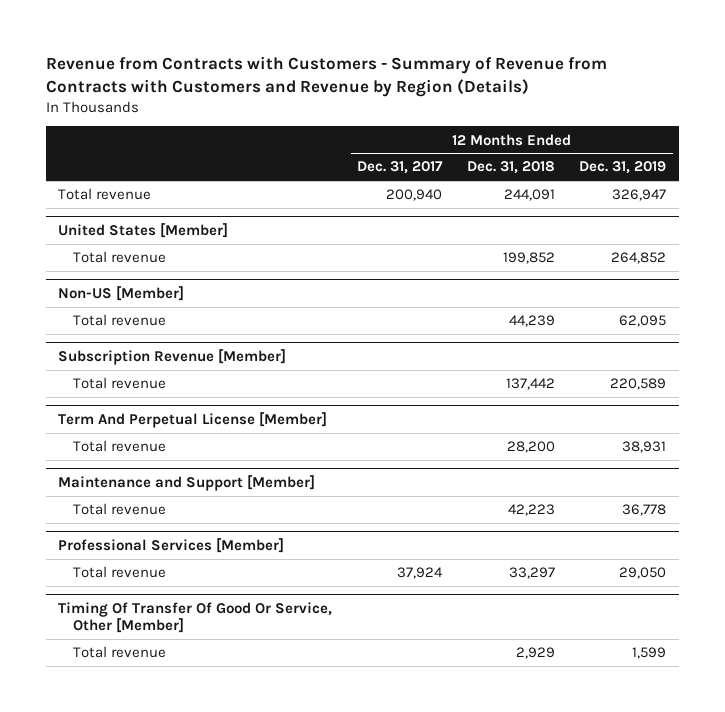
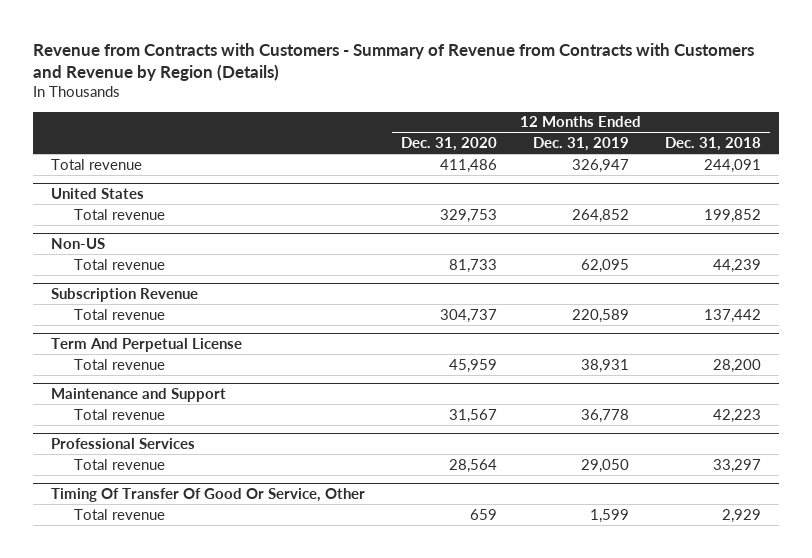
[356,161,443,175] Dec. 31, 2017 -> none
none -> [401,137,498,152] Dec. 31, 2020
[58,222,229,238] United States [Member] -> [51,187,145,199] United States
[58,285,185,301] Non-US [Member] -> [51,237,106,249] Non-US
[58,348,287,365] Subscription Revenue [Member] -> [51,287,199,302] Subscription Revenue
[58,411,328,428] Term And Perpetual License [Member] -> [51,337,243,352] Term And Perpetual License
[58,474,316,491] Maintenance and Support [Member] -> [51,387,227,402] Maintenance and Support
[58,537,285,553] Professional Services [Member] -> [51,437,196,449] Professional Services
[58,601,333,634] Timing Of Transfer Of Good Or Service, Other [Member] -> [51,487,366,502] Timing Of Transfer Of Good Or Service, Other

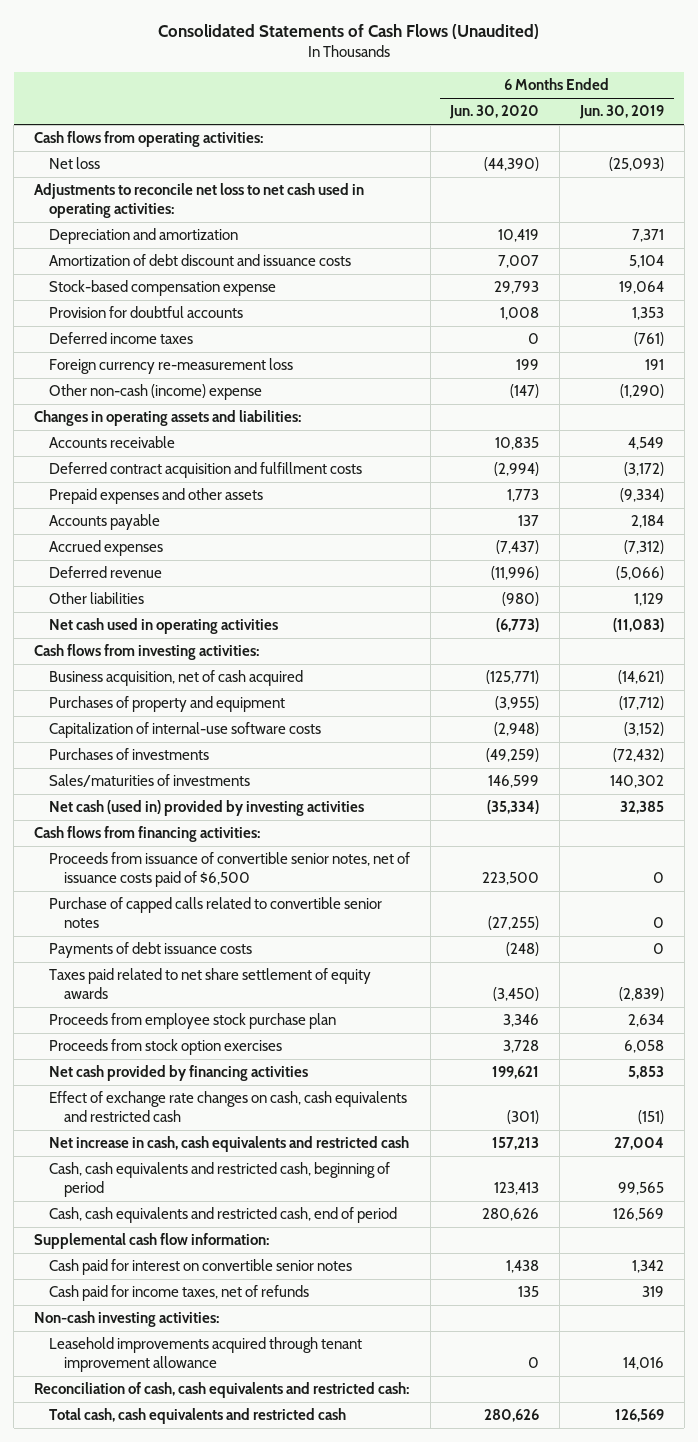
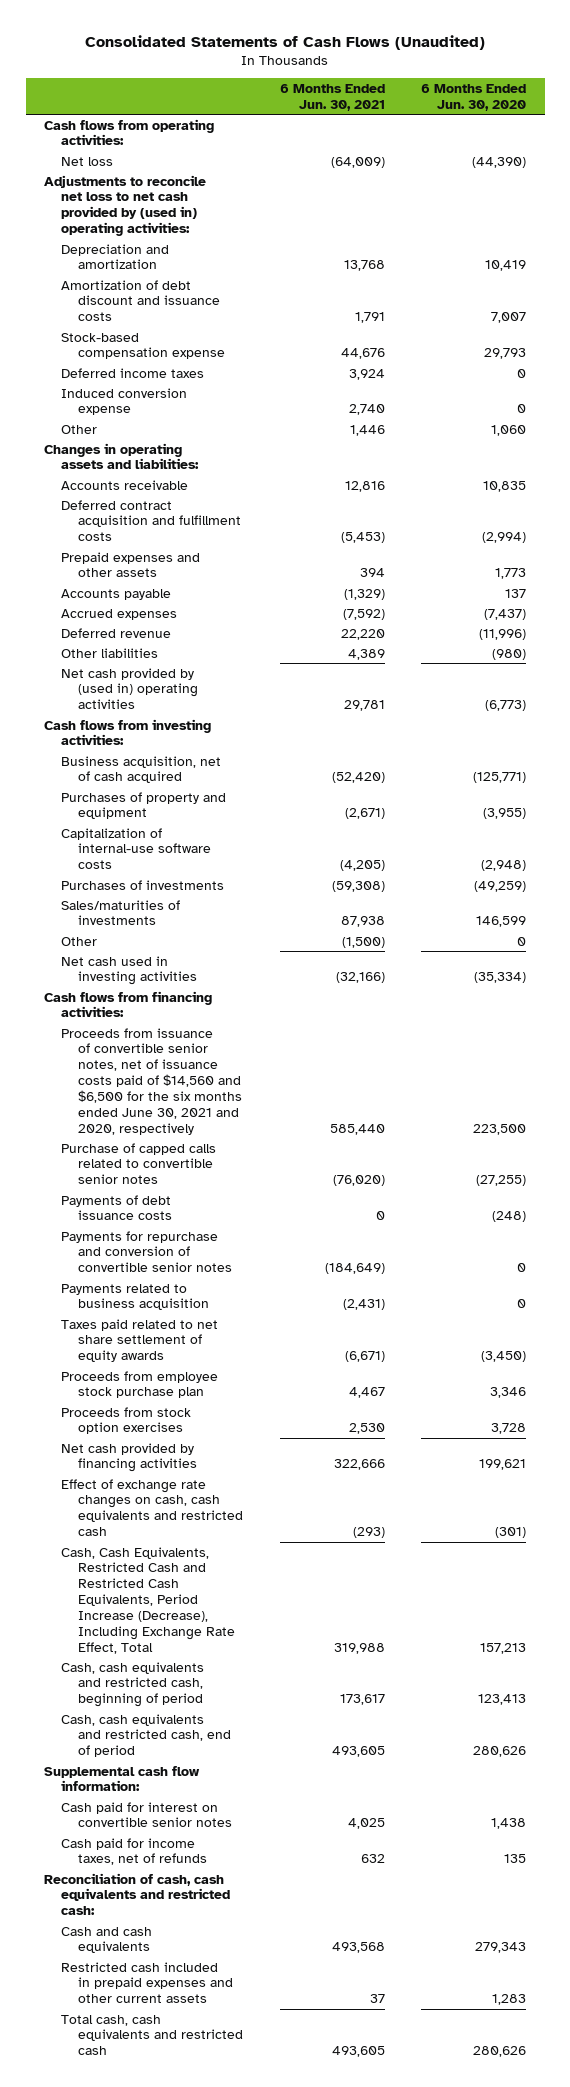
[578,105,664,120] Jun. 30, 2019 -> none
none -> [279,84,385,111] 6 Months Ended Jun. 30, 2021
[34,183,365,219] Adjustments to reconcile net loss to net cash used in operating activities: -> [43,174,206,237] Adjustments to reconcile net loss to net cash provided by (used in) operating activities:
[48,306,243,319] Provision for doubtful accounts -> none
[48,358,293,375] Foreign currency re-measurement loss -> none
none -> [60,387,187,416] Induced conversion expense
[48,384,262,401] Other non-cash (income) expense -> [60,424,97,434] Other
[510,384,540,399] (147) -> [491,424,527,436] 1,060
[48,618,278,635] Net cash used in operating activities -> [60,667,199,710] Net cash provided by (used in) operating activities
none -> [60,936,97,946] Other
[48,800,364,817] Net cash (used in) provided by investing activities -> [60,955,198,986] Net cash used in investing activities
[48,852,410,888] Proceeds from issuance of convertible senior notes, net of issuance costs paid of $6,500 -> [60,1027,243,1135] Proceeds from issuance of convertible senior notes, net of issuance costs paid of $14,560 and $6,500 for the six months ended June 30, 2021 and 2020, respectively
none -> [60,1230,233,1273] Payments for repurchase and conversion of convertible senior notes
none -> [60,1283,210,1311] Payments related to business acquisition
[48,1136,409,1153] Net increase in cash, cash equivalents and restricted cash -> [60,1546,236,1654] Cash, Cash Equivalents, Restricted Cash and Restricted Cash Equivalents, Period Increase (Decrease), Including Exchange Rate Effect, Total
[34,1311,220,1328] Non-cash investing activities: -> none
[48,1337,362,1373] Leasehold improvements acquired through tenant improvement allowance -> none
none -> [60,1926,152,1954] Cash and cash equivalents
none -> [60,1961,234,2004] Restricted cash included in prepaid expenses and other current assets

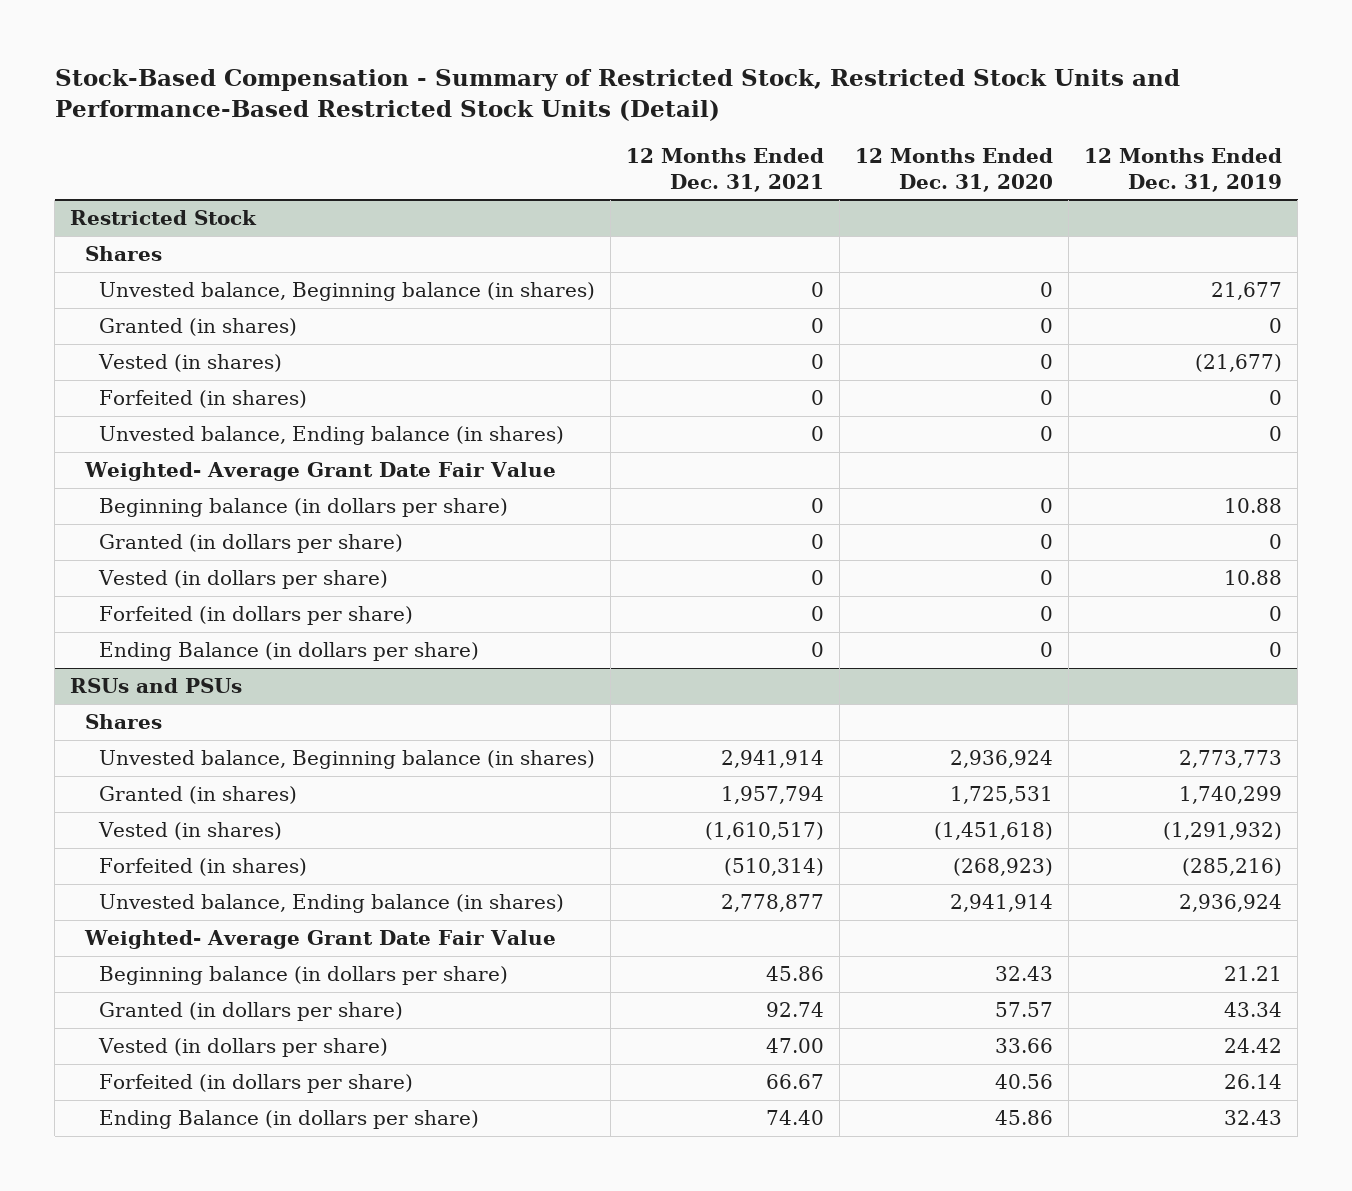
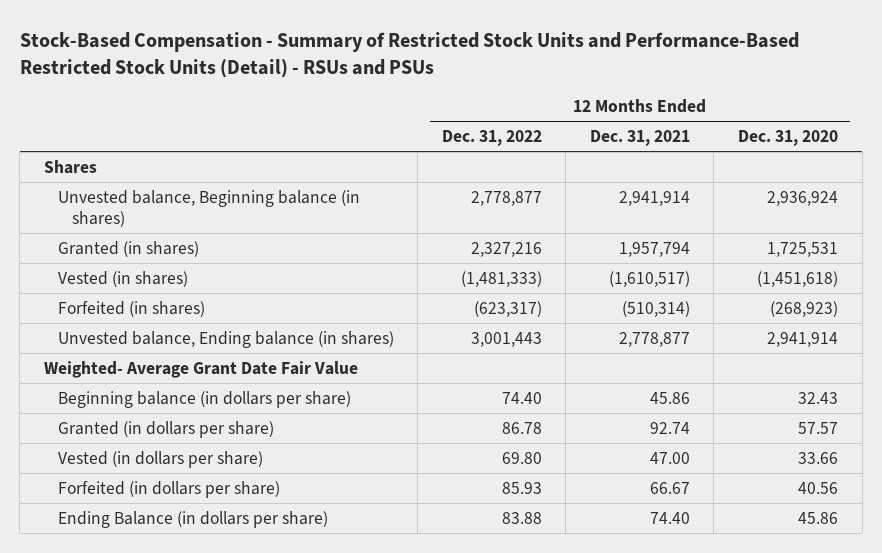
[54,68,1180,121] Stock-Based Compensation - Summary of Restricted Stock, Restricted Stock Units and Performance-Based Restricted Stock Units (Detail) -> [19,31,799,78] Stock-Based Compensation - Summary of Restricted Stock Units and Performance-Based Restricted Stock Units (Detail) - RSUs and PSUs
[1084,147,1283,192] 12 Months Ended Dec. 31, 2019 -> none
none -> [441,129,542,146] Dec. 31, 2022
[70,210,258,226] Restricted Stock -> none
[99,282,596,302] Unvested balance, Beginning balance (in shares) -> none
[99,318,298,337] Granted (in shares) -> none
[98,354,283,373] Vested (in shares) -> none
[99,390,308,409] Forfeited (in shares) -> none
[99,426,565,446] Unvested balance, Ending balance (in shares) -> none
[83,462,556,482] Weighted- Average Grant Date Fair Value -> none
[99,498,509,518] Beginning balance (in dollars per share) -> none
[99,534,404,554] Granted (in dollars per share) -> none
[98,570,389,590] Vested (in dollars per share) -> none
[99,606,414,626] Forfeited (in dollars per share) -> none
[99,642,480,662] Ending Balance (in dollars per share) -> none
[70,678,243,694] RSUs and PSUs -> none
[84,714,162,730] Shares -> none

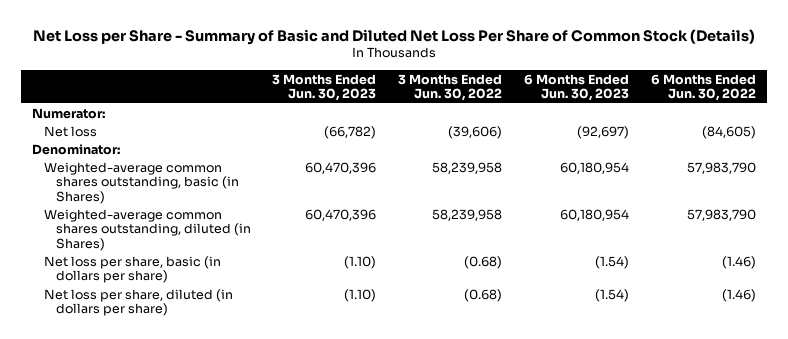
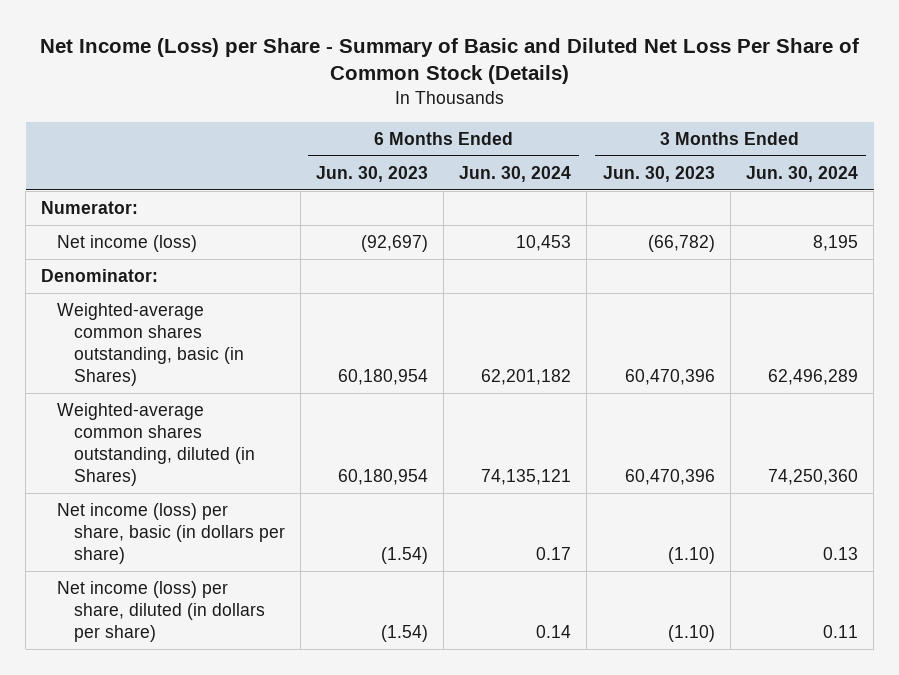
[33,28,756,45] Net Loss per Share - Summary of Basic and Diluted Net Loss Per Share of Common Stock (Details) -> [39,37,859,85] Net Income (Loss) per Share - Summary of Basic and Diluted Net Loss Per Share of Common Stock (Details)
[398,73,503,102] 3 Months Ended Jun. 30, 2022 -> none
[651,73,757,102] 6 Months Ended Jun. 30, 2022 -> none
none -> [459,165,572,182] Jun. 30, 2024
none -> [746,165,859,182] Jun. 30, 2024
[43,125,97,137] Net loss -> [57,235,198,253] Net income (loss)
[43,255,221,284] Net loss per share, basic (in dollars per share) -> [57,503,285,565] Net income (loss) per share, basic (in dollars per share)
[43,288,233,317] Net loss per share, diluted (in dollars per share) -> [57,581,265,643] Net income (loss) per share, diluted (in dollars per share)

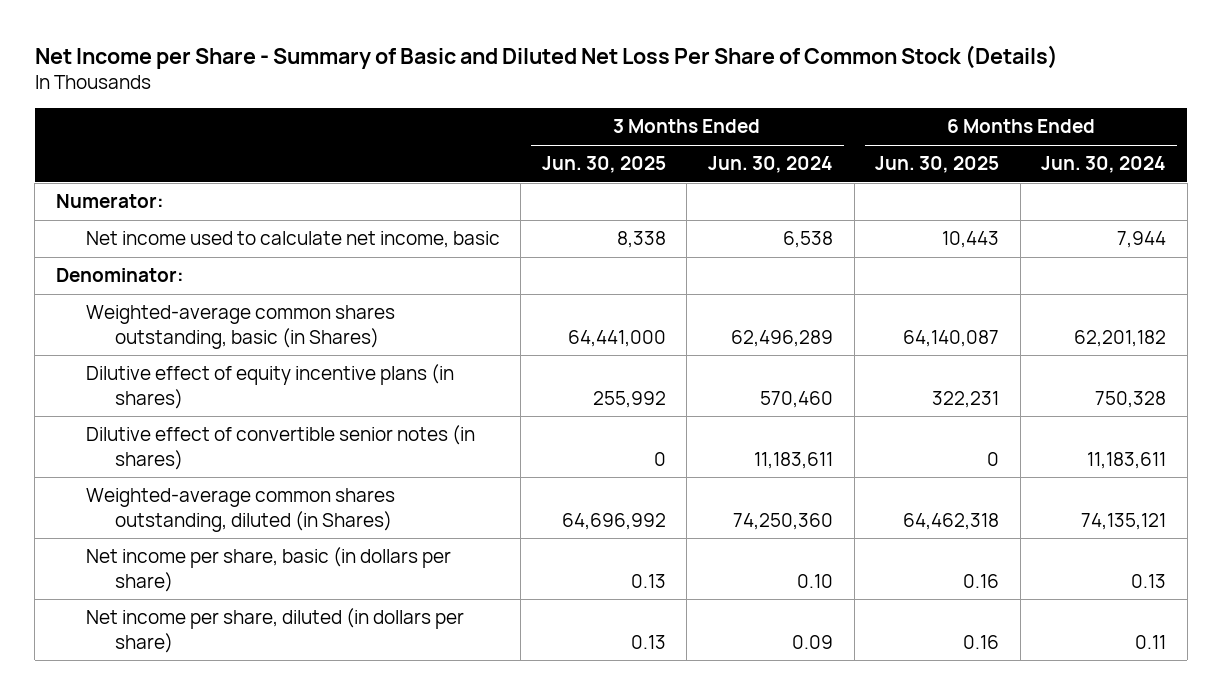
[39,37,859,85] Net Income (Loss) per Share - Summary of Basic and Diluted Net Loss Per Share of Common Stock (Details) -> [34,44,1058,69] Net Income per Share - Summary of Basic and Diluted Net Loss Per Share of Common Stock (Details)
[315,165,428,182] Jun. 30, 2023 -> none
[602,165,715,182] Jun. 30, 2023 -> none
none -> [541,156,666,174] Jun. 30, 2025
none -> [875,156,1000,174] Jun. 30, 2025
[57,235,198,253] Net income (loss) -> [85,231,500,249] Net income used to calculate net income, basic
[516,235,572,252] 10,453 -> [1117,231,1167,249] 7,944
[813,235,859,252] 8,195 -> [782,231,833,249] 6,538
none -> [85,364,454,409] Dilutive effect of equity incentive plans (in shares)
none -> [85,425,475,470] Dilutive effect of convertible senior notes (in shares)
[57,503,285,565] Net income (loss) per share, basic (in dollars per share) -> [85,547,451,592] Net income per share, basic (in dollars per share)
[536,547,572,561] 0.17 -> [1131,573,1167,588] 0.13
[823,547,859,561] 0.13 -> [796,573,833,588] 0.10
[57,581,265,643] Net income (loss) per share, diluted (in dollars per share) -> [85,608,464,653] Net income per share, diluted (in dollars per share)
[536,625,572,639] 0.14 -> [1135,634,1167,649] 0.11
[823,625,859,639] 0.11 -> [791,634,833,649] 0.09

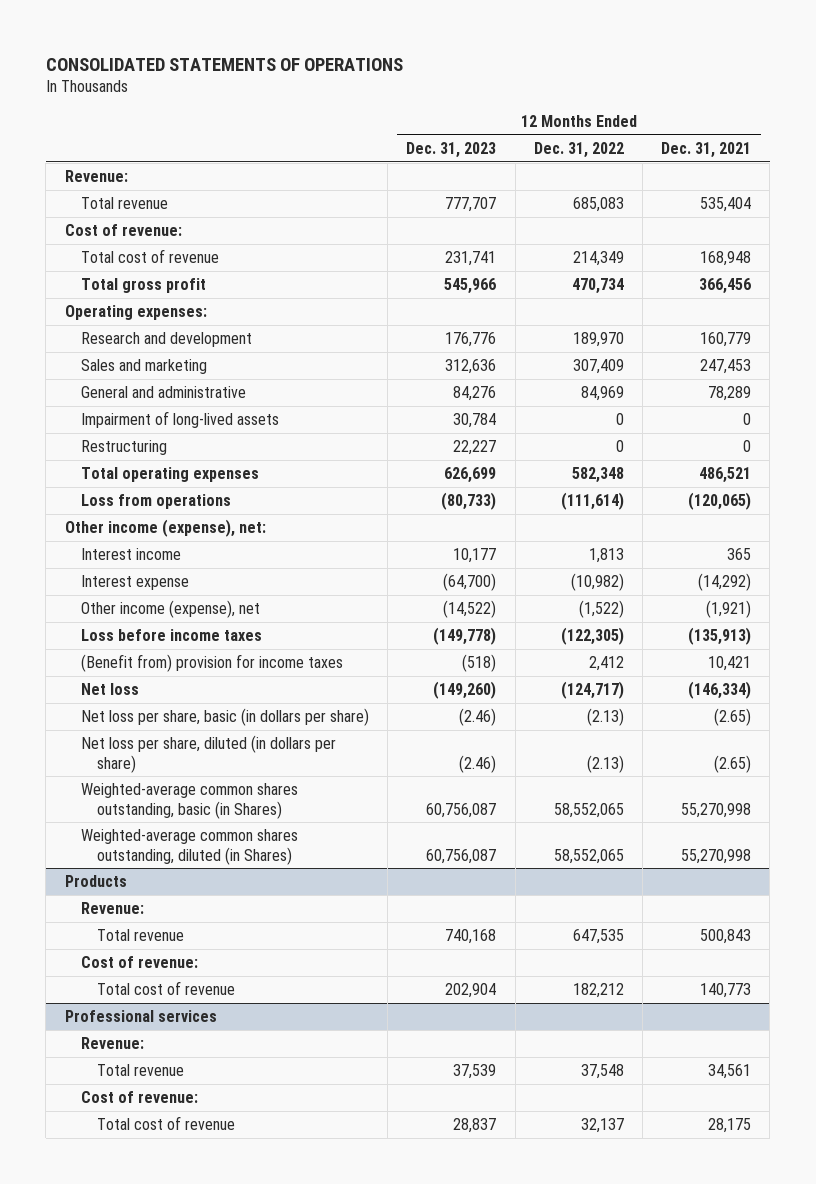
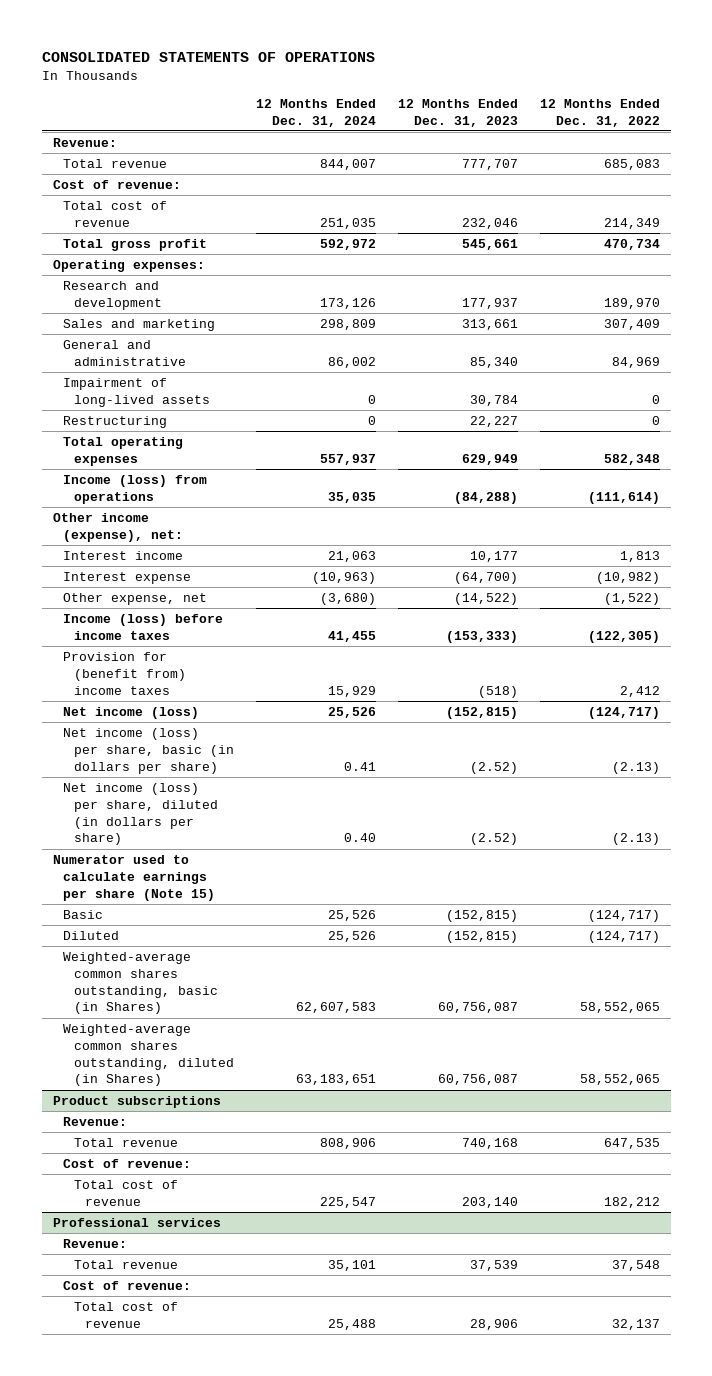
[661,141,752,158] Dec. 31, 2021 -> none
none -> [255,98,376,127] 12 Months Ended Dec. 31, 2024
[445,251,497,267] 231,741 -> [461,217,518,229] 232,046
[444,278,497,295] 545,966 -> [461,238,518,250] 545,661
[445,332,497,348] 176,776 -> [461,297,518,309] 177,937
[445,359,497,375] 312,636 -> [461,318,518,330] 313,661
[453,386,497,402] 84,276 -> [469,356,518,368] 85,340
[444,467,497,484] 626,699 -> [461,453,518,465] 629,949
[80,494,231,510] Loss from operations -> [63,474,208,504] Income (loss) from operations
[441,492,497,511] (80,733) -> [453,491,518,504] (84,288)
[80,600,260,619] Other income (expense), net -> [63,592,208,605] Other expense, net
[80,629,262,642] Loss before income taxes -> [63,613,224,640] Income (loss) before income taxes
[433,627,497,646] (149,778) -> [445,630,518,643] (153,333)
[80,654,343,673] (Benefit from) provision for income taxes -> [63,651,187,695] Provision for (benefit from) income taxes
[80,683,139,696] Net loss -> [63,706,200,719] Net income (loss)
[433,681,497,700] (149,260) -> [445,706,518,719] (152,815)
[80,708,369,727] Net loss per share, basic (in dollars per share) -> [63,727,235,774] Net income (loss) per share, basic (in dollars per share)
[459,708,497,727] (2.46) -> [469,761,518,774] (2.52)
[80,735,336,773] Net loss per share, diluted (in dollars per share) -> [63,782,219,846] Net income (loss) per share, diluted (in dollars per share)
[459,754,497,773] (2.46) -> [469,833,518,846] (2.52)
none -> [52,854,216,901] Numerator used to calculate earnings per share (Note 15)
none -> [63,909,104,919] Basic
none -> [63,930,120,940] Diluted
[64,875,127,888] Products -> [52,1095,221,1108] Product subscriptions
[445,983,497,999] 202,904 -> [461,1196,518,1208] 203,140
[453,1118,497,1134] 28,837 -> [469,1318,518,1330] 28,906

